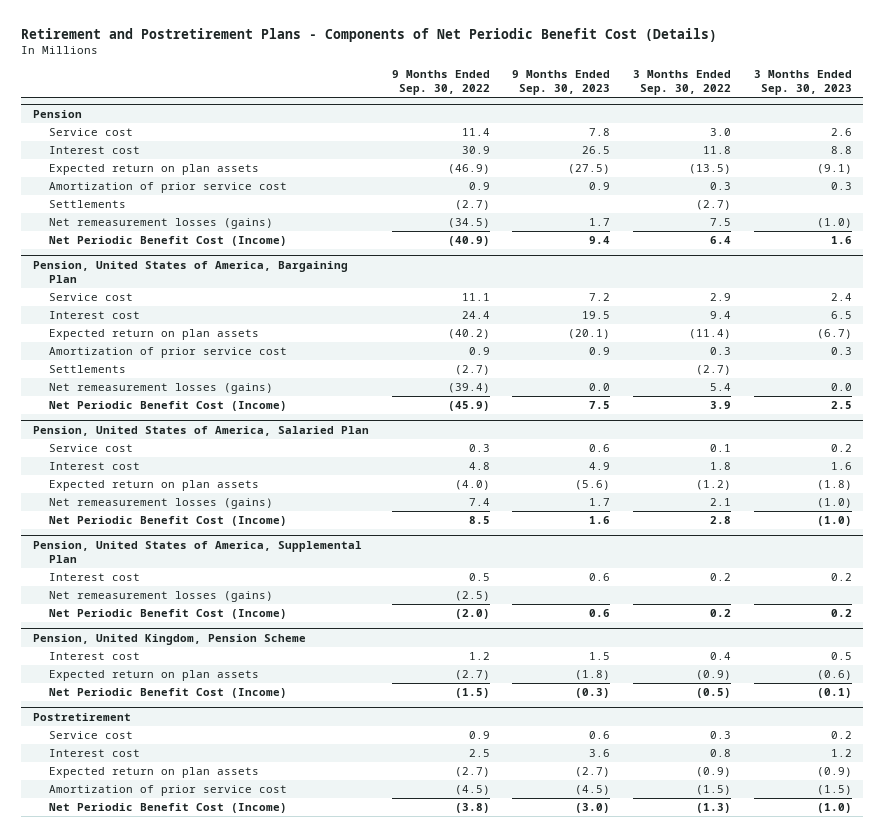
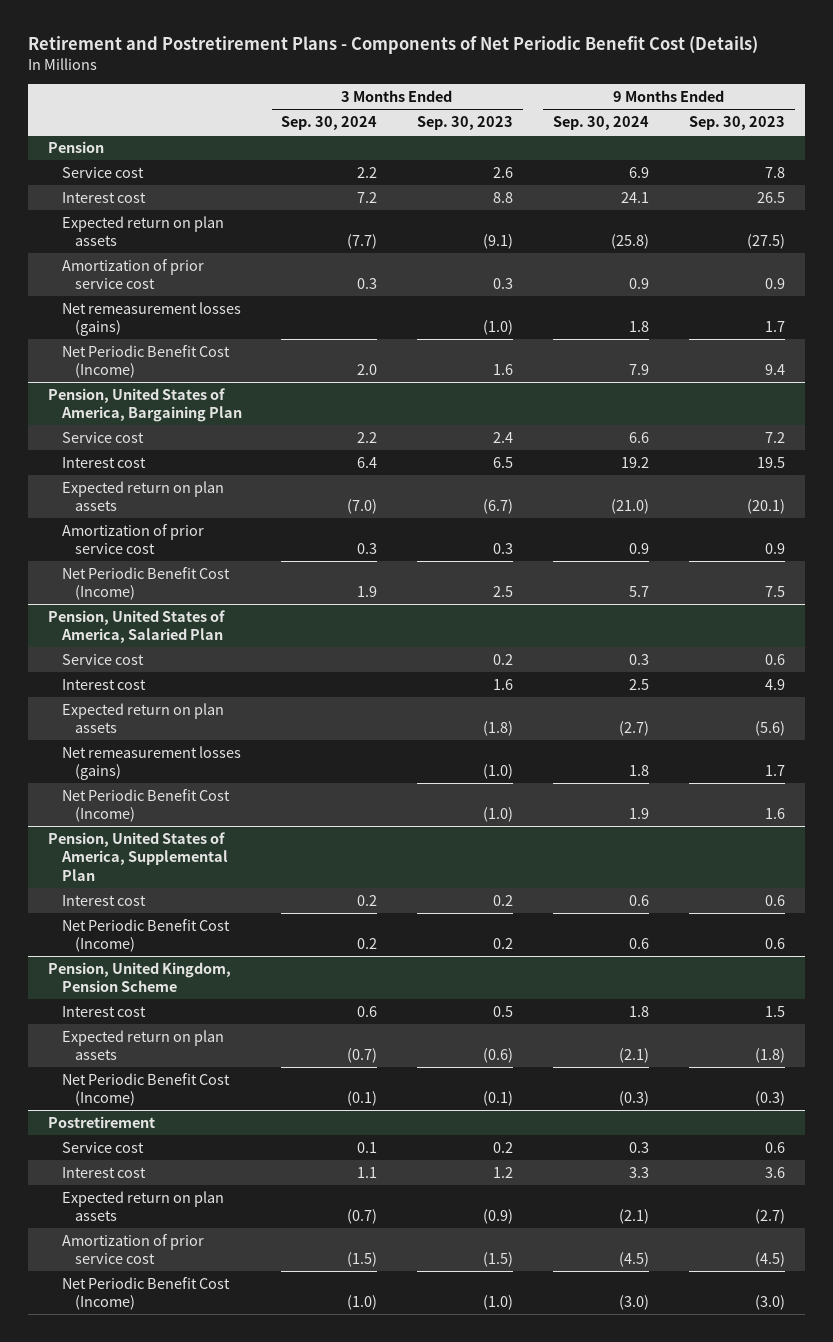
[391,70,490,96] 9 Months Ended Sep. 30, 2022 -> none
[633,70,732,96] 3 Months Ended Sep. 30, 2022 -> none
none -> [281,115,378,130] Sep. 30, 2024
none -> [553,115,650,130] Sep. 30, 2024
[48,199,126,208] Settlements -> none
[48,364,126,373] Settlements -> none
[48,382,273,394] Net remeasurement losses (gains) -> none
[48,590,273,602] Net remeasurement losses (gains) -> none

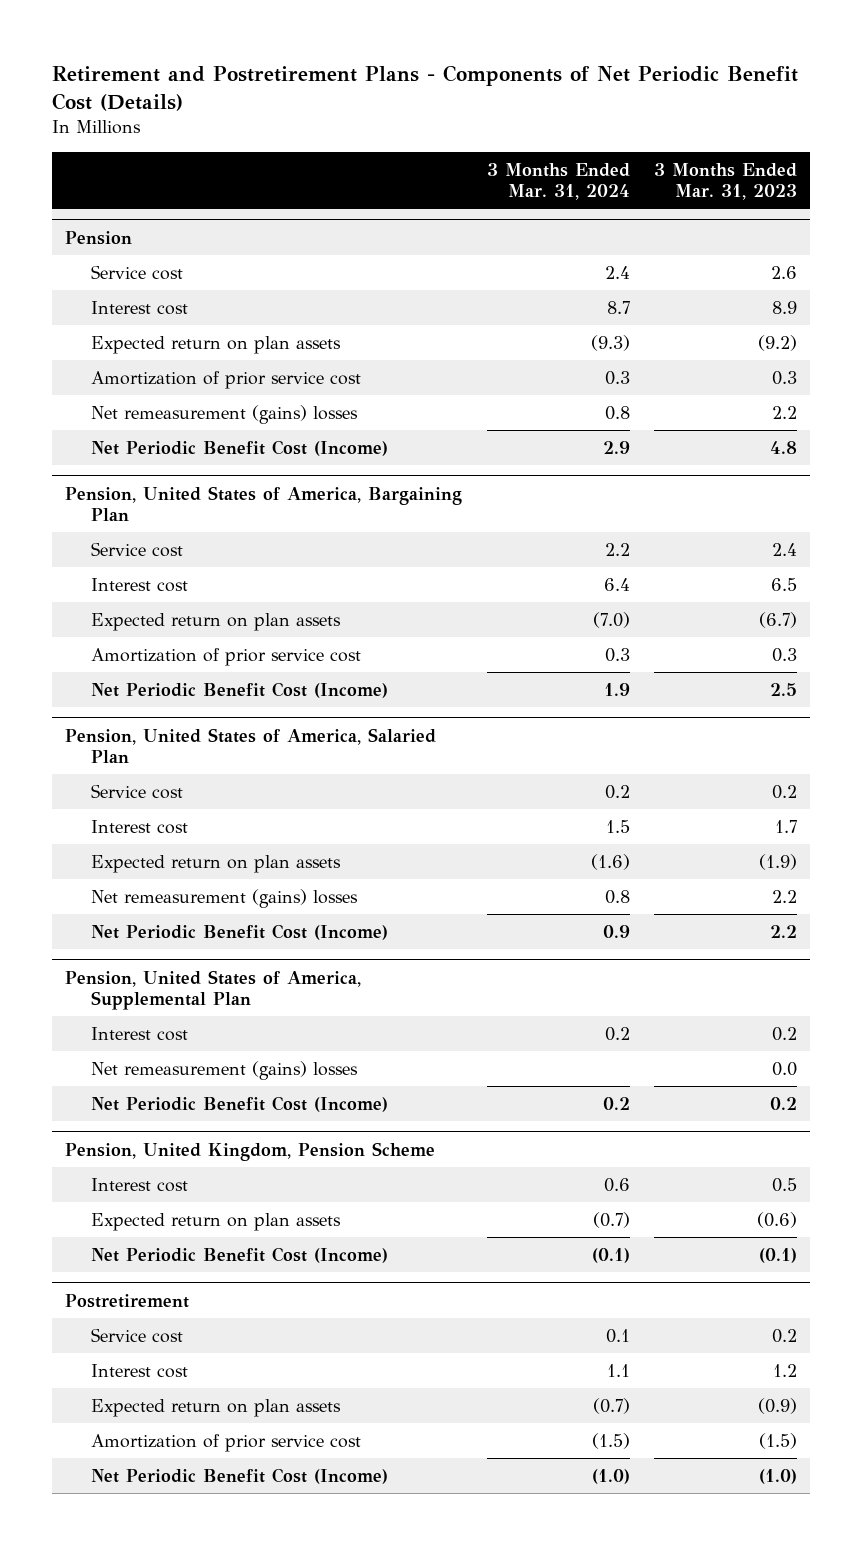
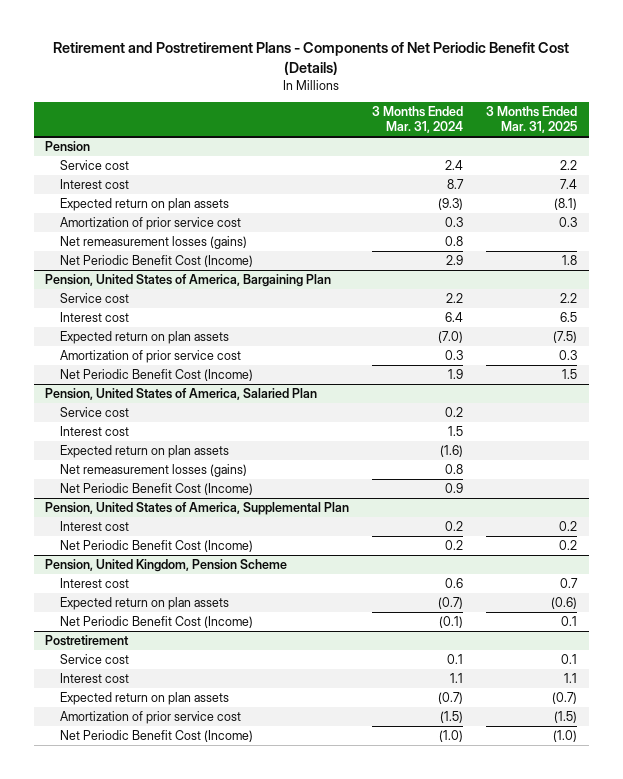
[654,162,798,200] 3 Months Ended Mar. 31, 2023 -> none
none -> [486,106,578,134] 3 Months Ended Mar. 31, 2025
[90,404,358,424] Net remeasurement (gains) losses -> [60,236,248,250] Net remeasurement losses (gains)
[90,888,358,908] Net remeasurement (gains) losses -> [60,464,248,478] Net remeasurement losses (gains)
[90,1060,358,1080] Net remeasurement (gains) losses -> none

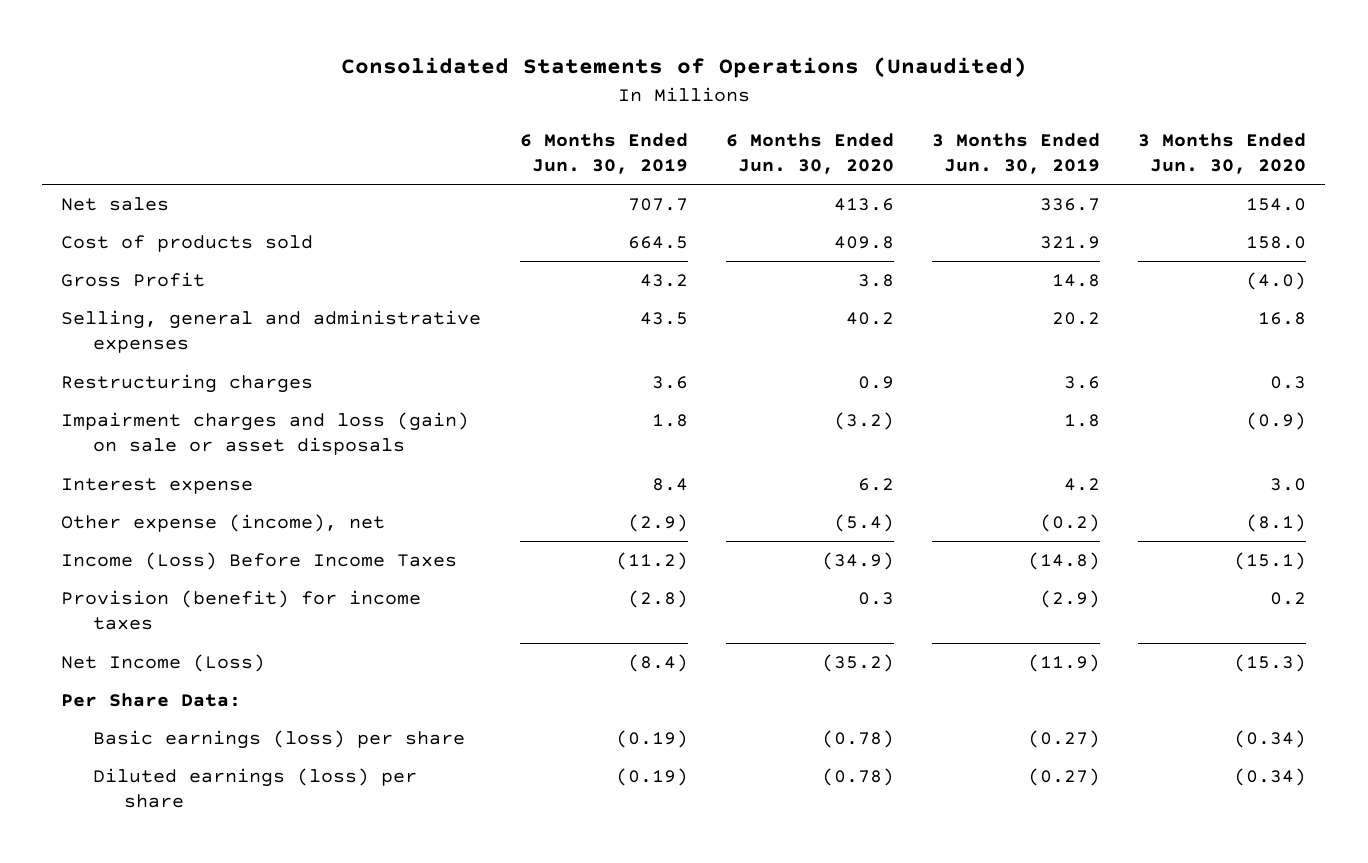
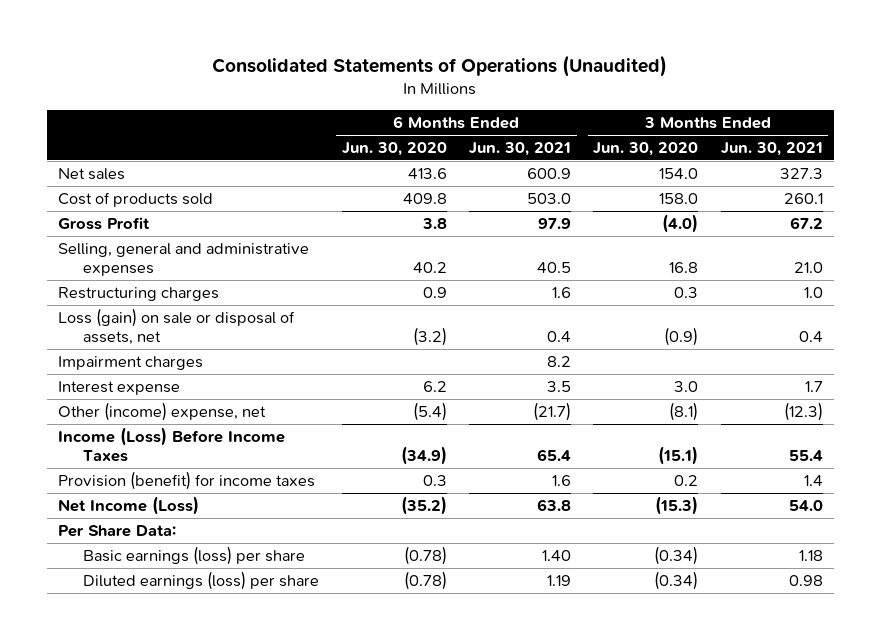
[519,132,688,175] 6 Months Ended Jun. 30, 2019 -> none
[932,132,1101,175] 3 Months Ended Jun. 30, 2019 -> none
none -> [468,142,571,157] Jun. 30, 2021
none -> [720,142,823,157] Jun. 30, 2021
[61,412,470,456] Impairment charges and loss (gain) on sale or asset disposals -> [57,307,295,345] Loss (gain) on sale or disposal of assets, net
none -> [57,355,203,370] Impairment charges
[61,514,386,533] Other expense (income), net -> [57,401,266,421] Other (income) expense, net

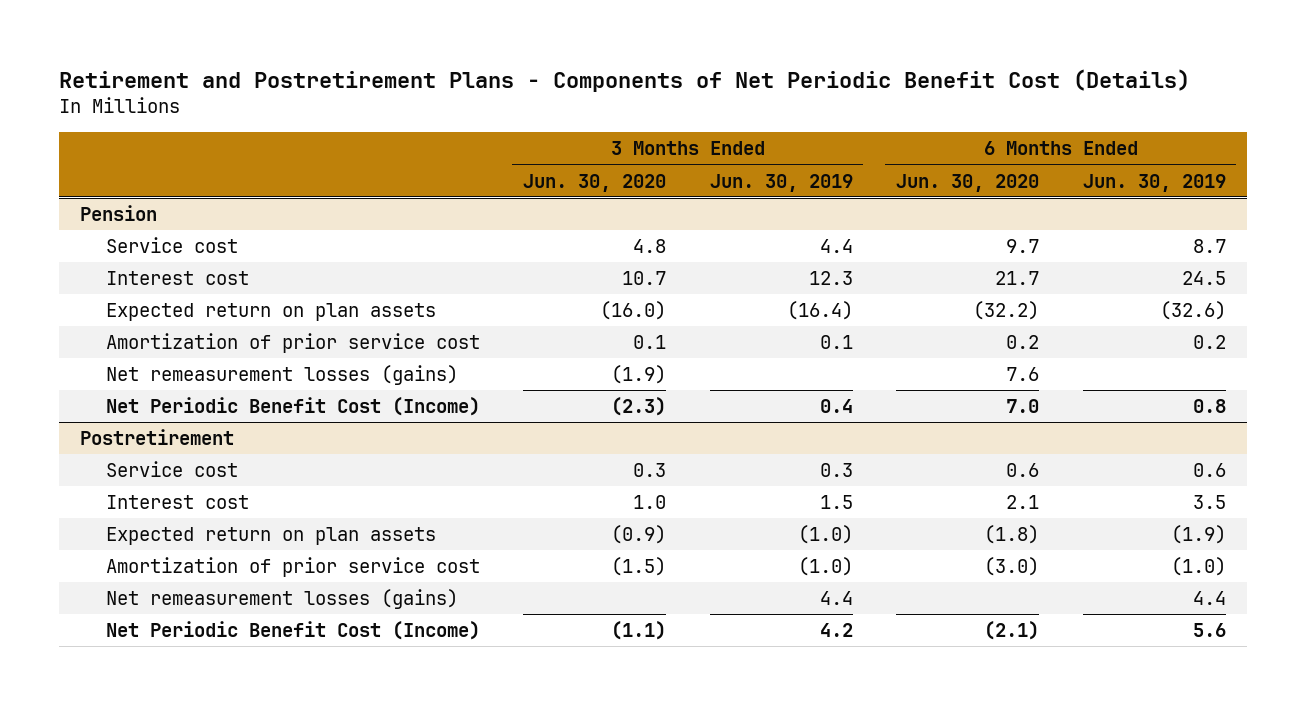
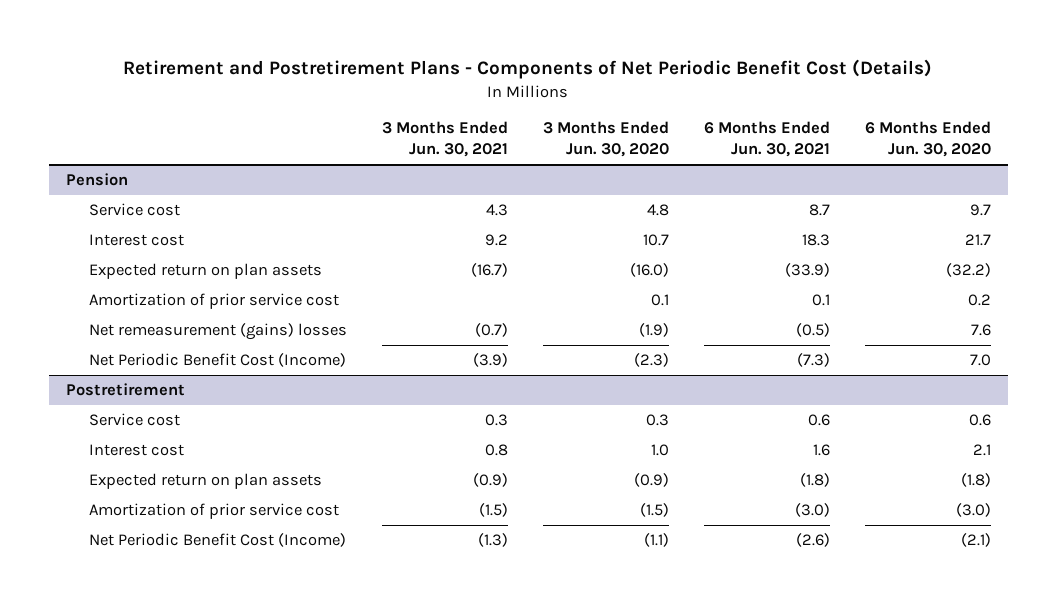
[709,173,853,192] Jun. 30, 2019 -> none
[1082,173,1226,192] Jun. 30, 2019 -> none
none -> [382,121,509,158] 3 Months Ended Jun. 30, 2021
none -> [703,121,830,158] 6 Months Ended Jun. 30, 2021
[105,365,458,386] Net remeasurement losses (gains) -> [89,323,348,341] Net remeasurement (gains) losses
[105,589,458,610] Net remeasurement losses (gains) -> none

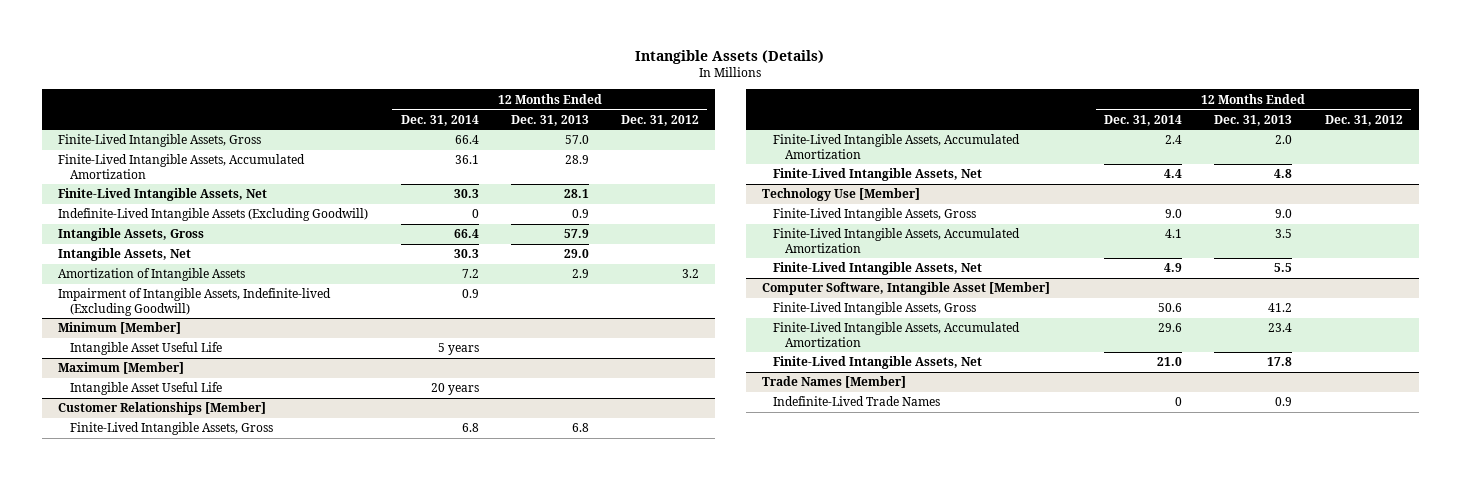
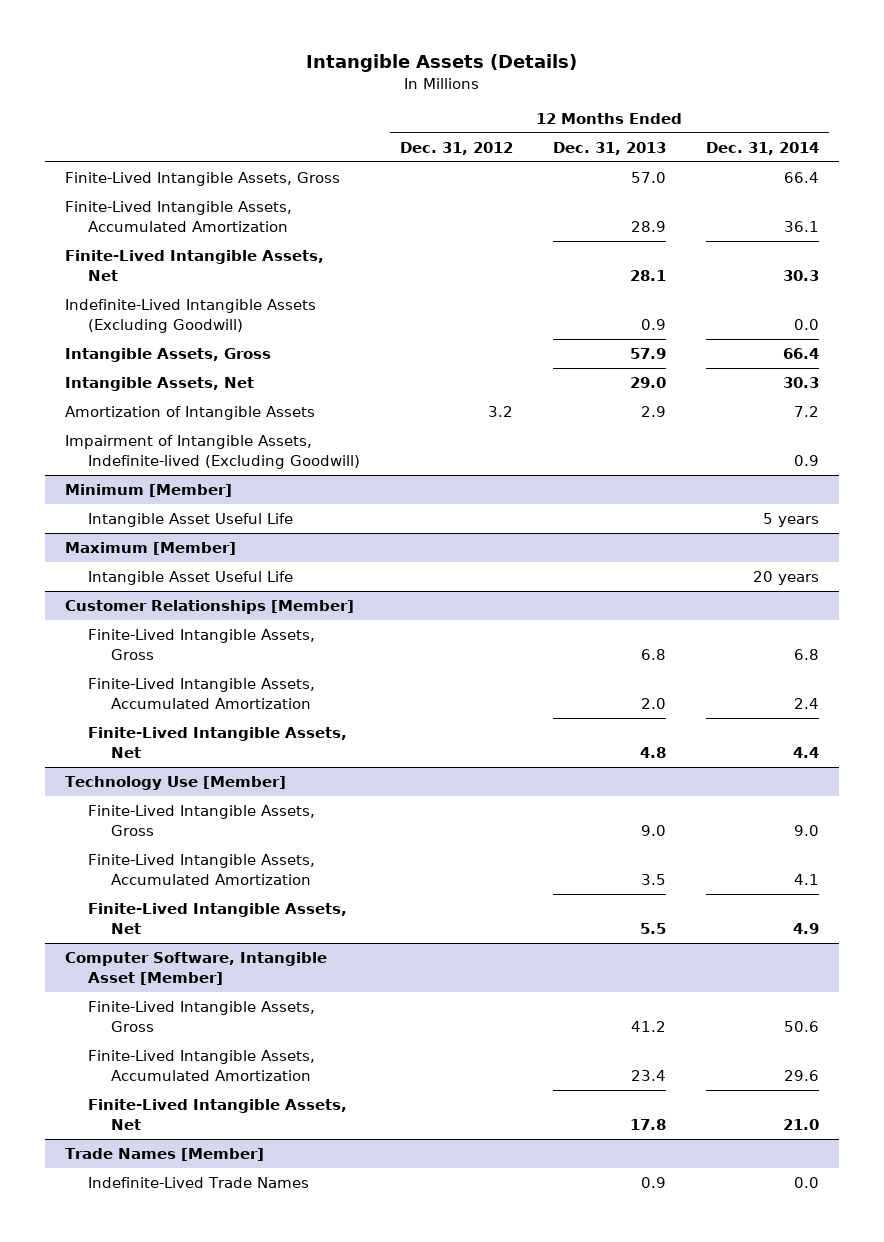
[471,209,479,219] 0 -> [793,318,819,330] 0.0
[1174,397,1182,407] 0 -> [793,1177,819,1189] 0.0

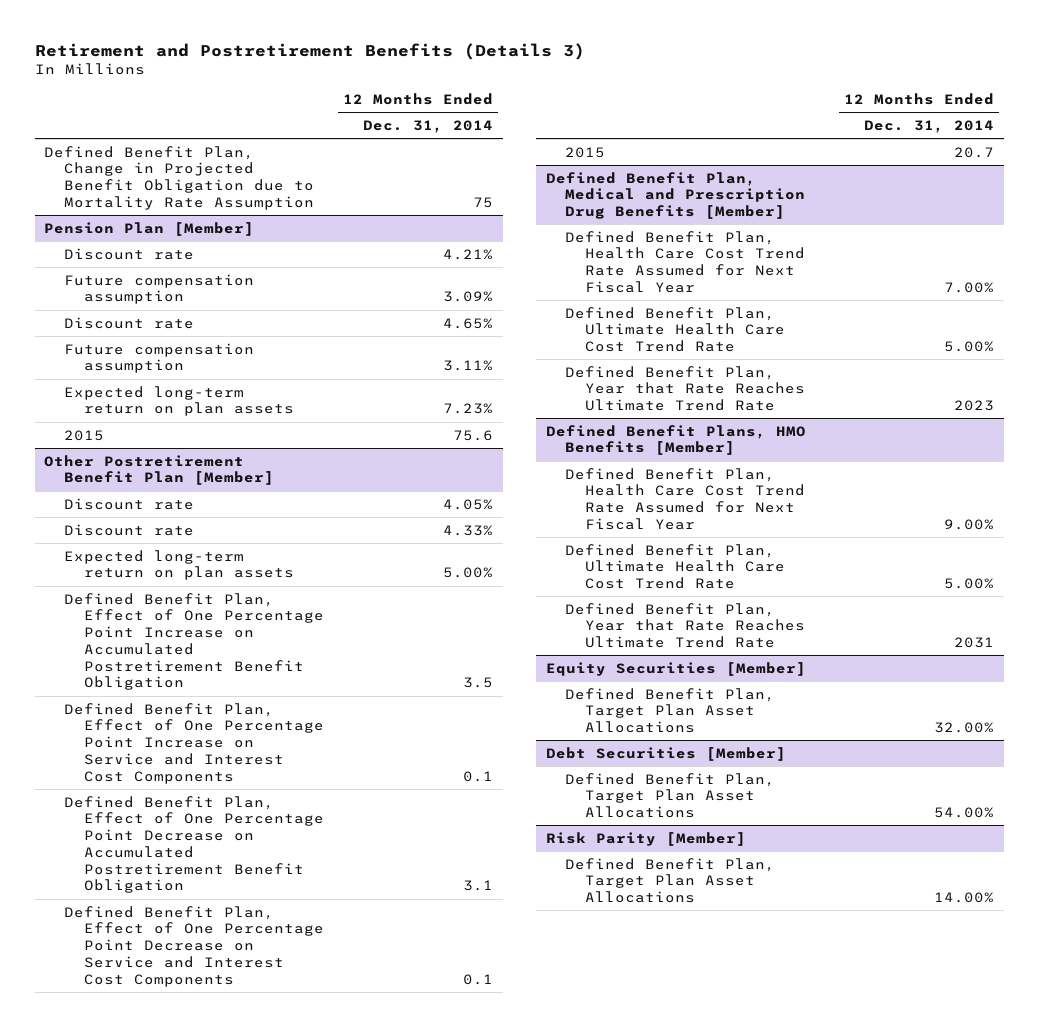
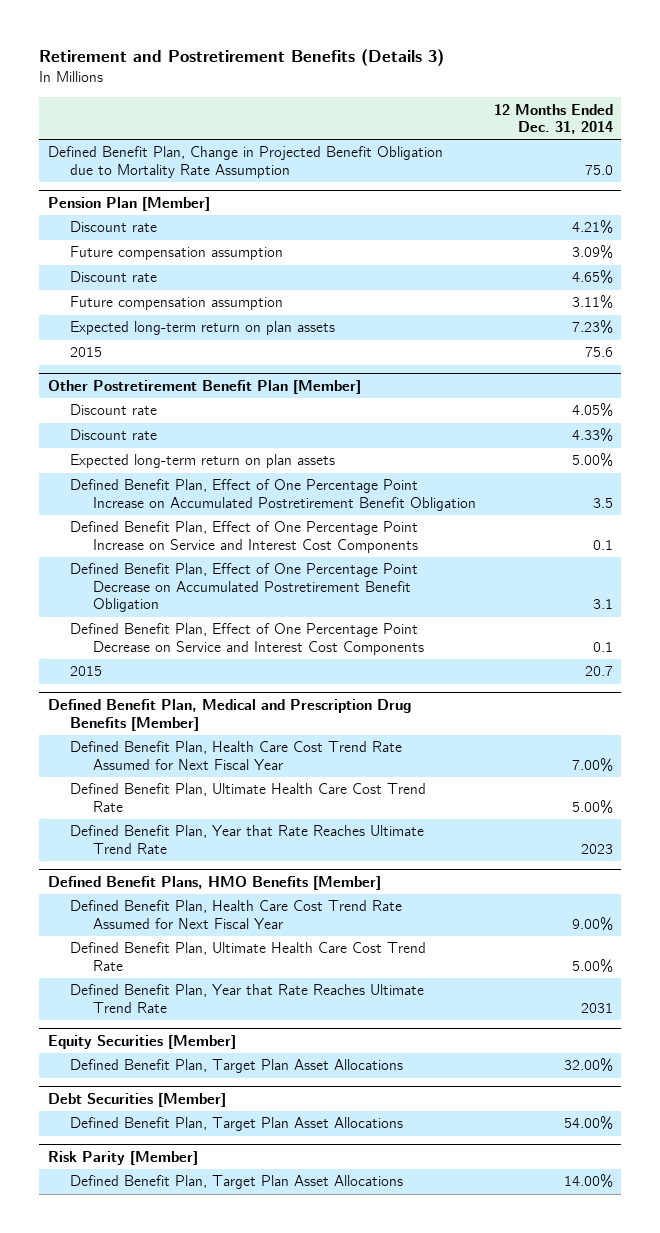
[472,196,493,208] 75 -> [584,164,613,175] 75.0

